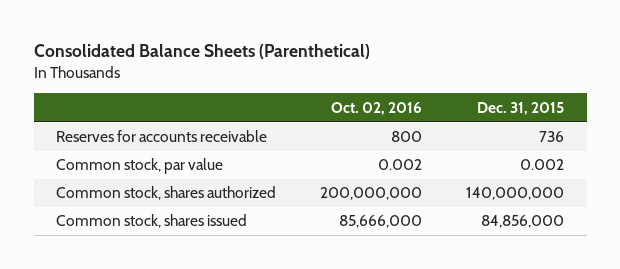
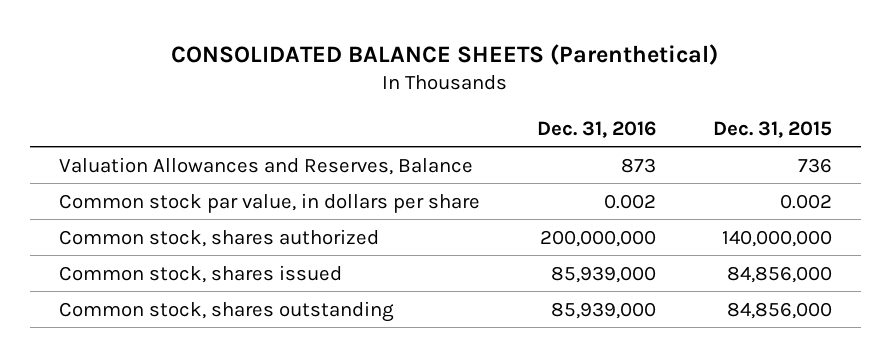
[33,44,370,60] Consolidated Balance Sheets (Parenthetical) -> [171,43,719,65] CONSOLIDATED BALANCE SHEETS (Parenthetical)
[331,101,423,115] Oct. 02, 2016 -> none
none -> [536,120,656,138] Dec. 31, 2016
[55,130,267,143] Reserves for accounts receivable -> [58,156,473,175] Valuation Allowances and Reserves, Balance
[55,158,223,175] Common stock, par value -> [58,192,480,213] Common stock par value, in dollars per share
none -> [58,300,394,322] Common stock, shares outstanding

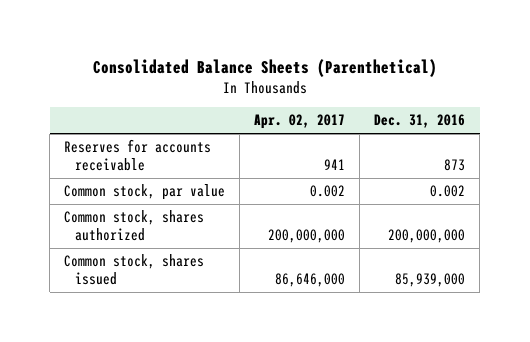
[171,43,719,65] CONSOLIDATED BALANCE SHEETS (Parenthetical) -> [92,58,437,77] Consolidated Balance Sheets (Parenthetical)
[713,120,833,138] Dec. 31, 2015 -> none
none -> [254,114,346,130] Apr. 02, 2017
[58,156,473,175] Valuation Allowances and Reserves, Balance -> [64,139,212,172] Reserves for accounts receivable
[58,192,480,213] Common stock par value, in dollars per share -> [64,184,226,201] Common stock, par value
[58,300,394,322] Common stock, shares outstanding -> none

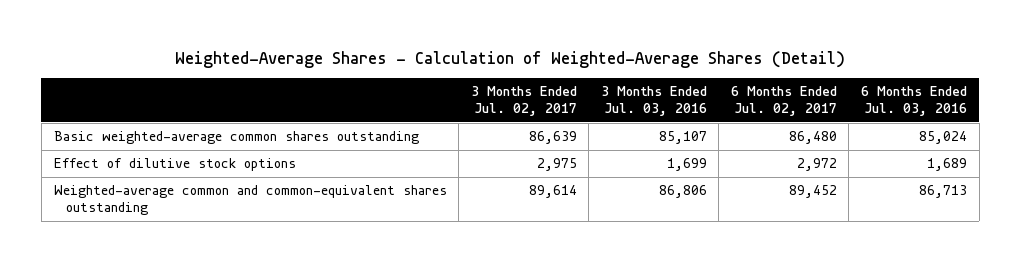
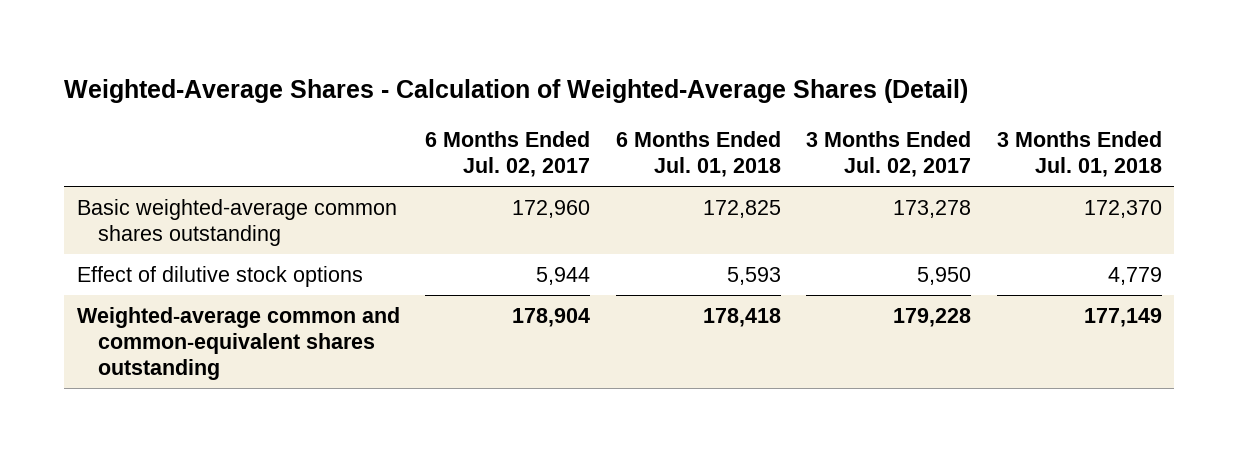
[600,85,707,117] 3 Months Ended Jul. 03, 2016 -> none
[860,85,967,117] 6 Months Ended Jul. 03, 2016 -> none
none -> [615,131,781,178] 6 Months Ended Jul. 01, 2018
none -> [996,131,1162,178] 3 Months Ended Jul. 01, 2018
[528,131,577,145] 86,639 -> [893,199,972,218] 173,278
[788,131,837,145] 86,480 -> [512,199,591,218] 172,960
[536,158,577,172] 2,975 -> [917,266,972,285] 5,950
[796,158,837,172] 2,972 -> [536,266,591,285] 5,944
[528,185,577,199] 89,614 -> [893,307,972,327] 179,228
[788,185,837,199] 89,452 -> [512,307,591,327] 178,904

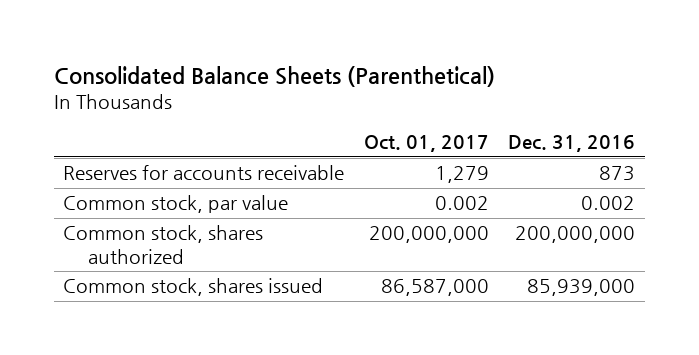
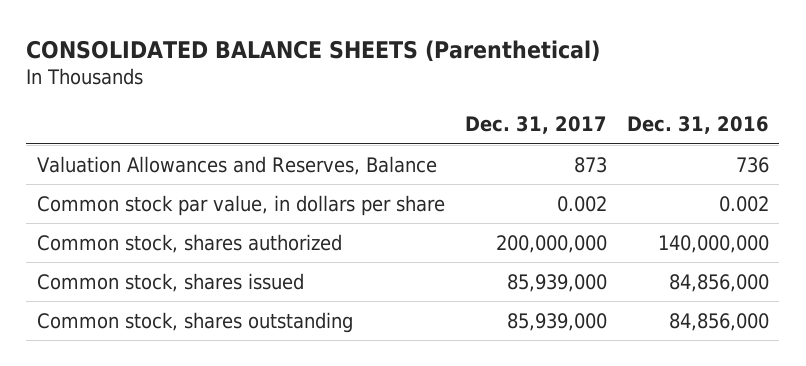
[53,65,495,87] Consolidated Balance Sheets (Parenthetical) -> [26,39,601,62] CONSOLIDATED BALANCE SHEETS (Parenthetical)
[363,135,489,153] Oct. 01, 2017 -> none
none -> [464,116,607,135] Dec. 31, 2017
[63,165,345,181] Reserves for accounts receivable -> none
none -> [36,155,437,175] Valuation Allowances and Reserves, Balance
[63,195,289,214] Common stock, par value -> [36,194,445,216] Common stock par value, in dollars per share
[515,226,636,244] 200,000,000 -> [658,234,770,253] 140,000,000
[527,279,636,297] 85,939,000 -> [669,273,770,292] 84,856,000
none -> [36,311,353,333] Common stock, shares outstanding

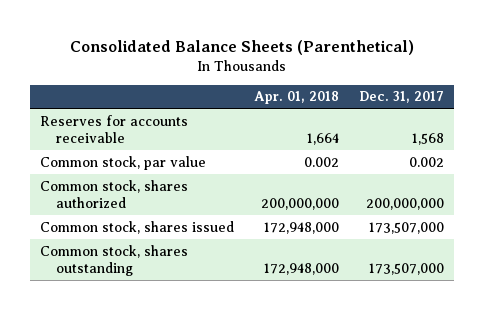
[26,39,601,62] CONSOLIDATED BALANCE SHEETS (Parenthetical) -> [70,39,415,55] Consolidated Balance Sheets (Parenthetical)
[627,116,770,135] Dec. 31, 2016 -> none
none -> [254,91,340,105] Apr. 01, 2018
[36,155,437,175] Valuation Allowances and Reserves, Balance -> none
none -> [40,114,189,144] Reserves for accounts receivable
[36,194,445,216] Common stock par value, in dollars per share -> [40,155,207,170] Common stock, par value
[506,273,607,292] 85,939,000 -> [369,221,445,234] 173,507,000
[506,312,607,331] 85,939,000 -> [369,263,445,276] 173,507,000

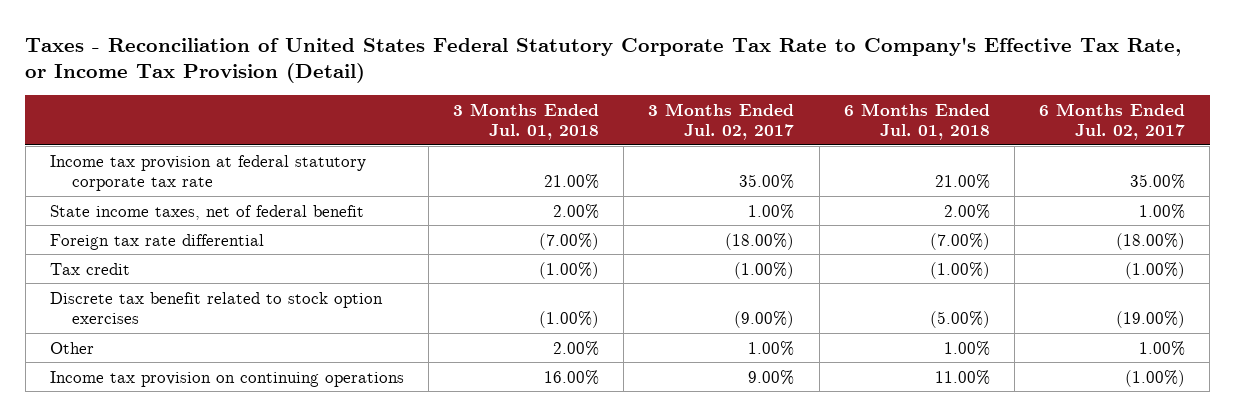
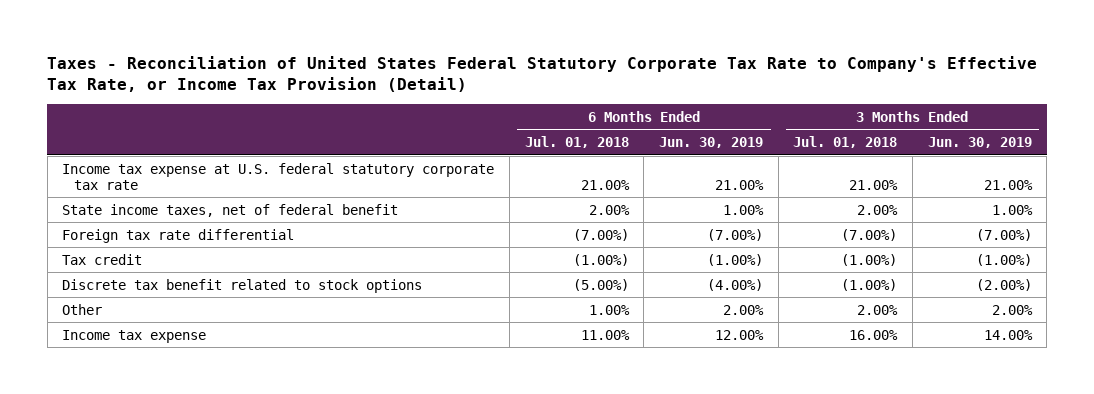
[648,102,795,140] 3 Months Ended Jul. 02, 2017 -> none
[1039,102,1186,140] 6 Months Ended Jul. 02, 2017 -> none
none -> [659,137,764,149] Jun. 30, 2019
none -> [927,137,1032,149] Jun. 30, 2019
[49,154,366,191] Income tax provision at federal statutory corporate tax rate -> [62,162,495,190] Income tax expense at U.S. federal statutory corporate tax rate
[49,291,383,324] Discrete tax benefit related to stock option exercises -> [62,278,423,293] Discrete tax benefit related to stock options
[49,370,404,387] Income tax provision on continuing operations -> [62,329,207,343] Income tax expense

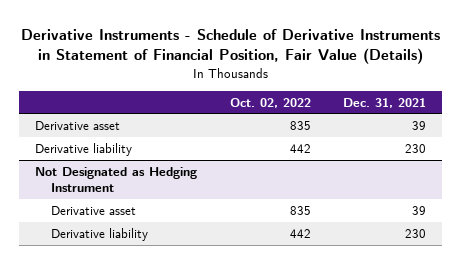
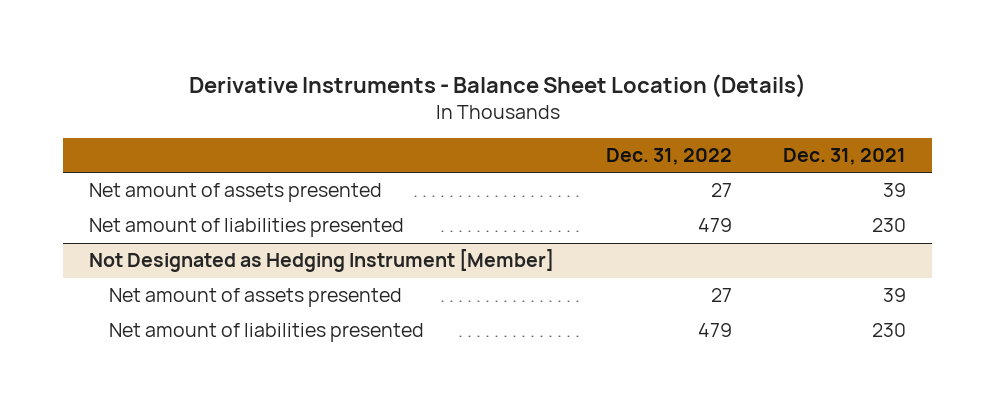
[20,28,440,64] Derivative Instruments - Schedule of Derivative Instruments in Statement of Financial Position, Fair Value (Details) -> [188,73,806,98] Derivative Instruments - Balance Sheet Location (Details)
[229,97,311,108] Oct. 02, 2022 -> none
none -> [605,148,732,166] Dec. 31, 2022
[35,120,121,130] Derivative asset -> [88,183,382,203] Net amount of assets presented
[35,142,133,156] Derivative liability -> [88,218,404,238] Net amount of liabilities presented
[35,166,198,193] Not Designated as Hedging Instrument -> [88,249,554,273] Not Designated as Hedging Instrument [Member]
[50,205,136,215] Derivative asset -> [109,288,403,308] Net amount of assets presented
[50,227,148,241] Derivative liability -> [109,323,425,343] Net amount of liabilities presented

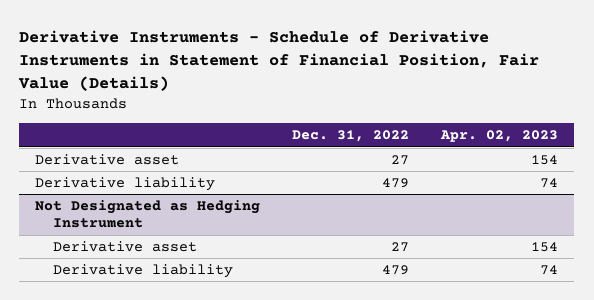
[188,73,806,98] Derivative Instruments - Balance Sheet Location (Details) -> [18,30,540,92] Derivative Instruments - Schedule of Derivative Instruments in Statement of Financial Position, Fair Value (Details)
[783,148,907,166] Dec. 31, 2021 -> none
none -> [440,130,559,143] Apr. 02, 2023
[88,183,382,203] Net amount of assets presented -> [35,153,180,165] Derivative asset
[88,218,404,238] Net amount of liabilities presented -> [35,176,216,191] Derivative liability
[88,249,554,273] Not Designated as Hedging Instrument [Member] -> [35,199,261,229] Not Designated as Hedging Instrument
[109,288,403,308] Net amount of assets presented -> [52,240,197,252] Derivative asset
[109,323,425,343] Net amount of liabilities presented -> [52,263,233,278] Derivative liability

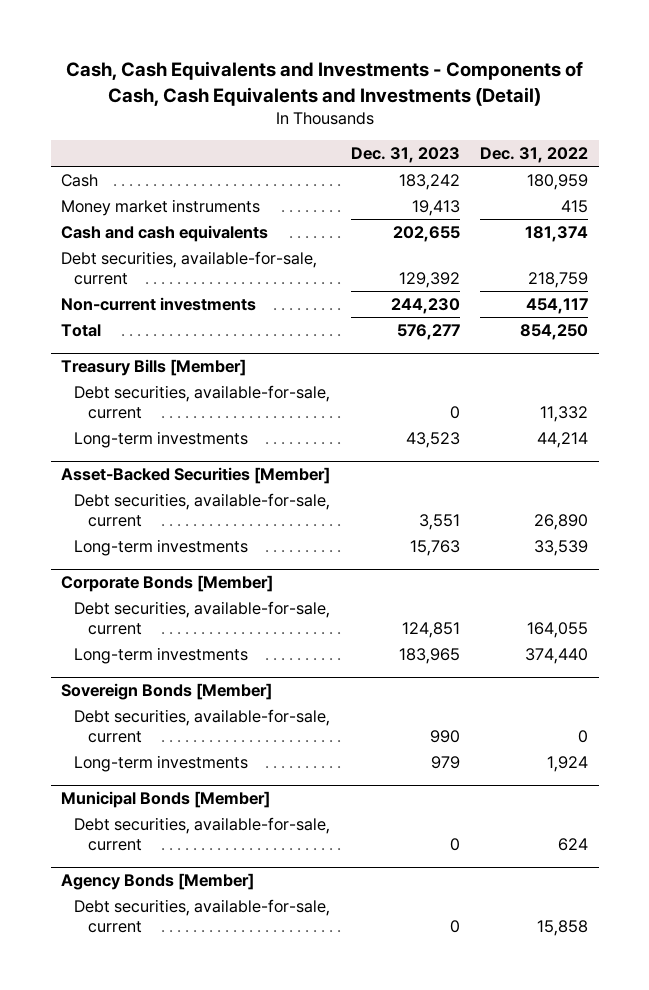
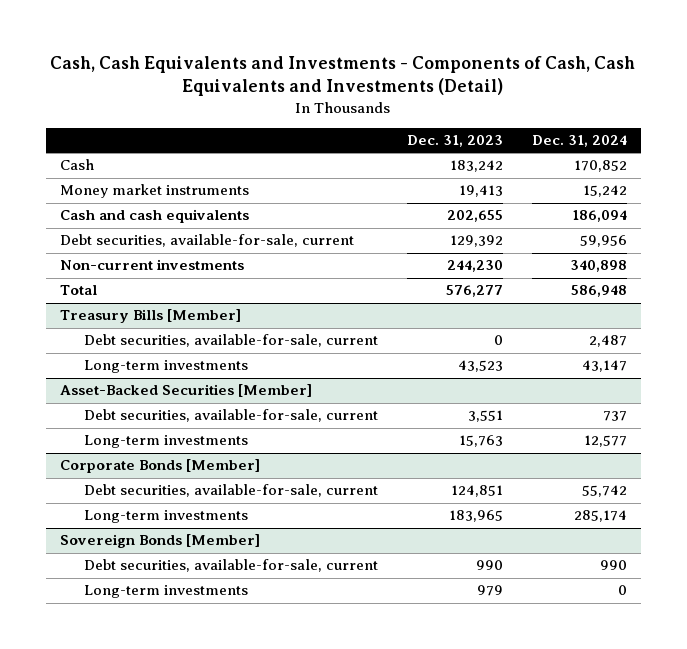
[480,146,589,163] Dec. 31, 2022 -> none
none -> [531,135,627,148] Dec. 31, 2024
[61,790,271,808] Municipal Bonds [Member] -> none
[74,816,331,852] Debt securities, available-for-sale, current -> none
[61,872,255,890] Agency Bonds [Member] -> none
[74,898,331,934] Debt securities, available-for-sale, current -> none

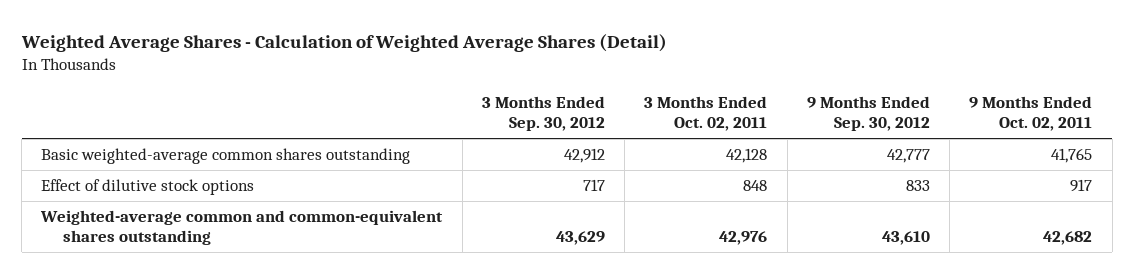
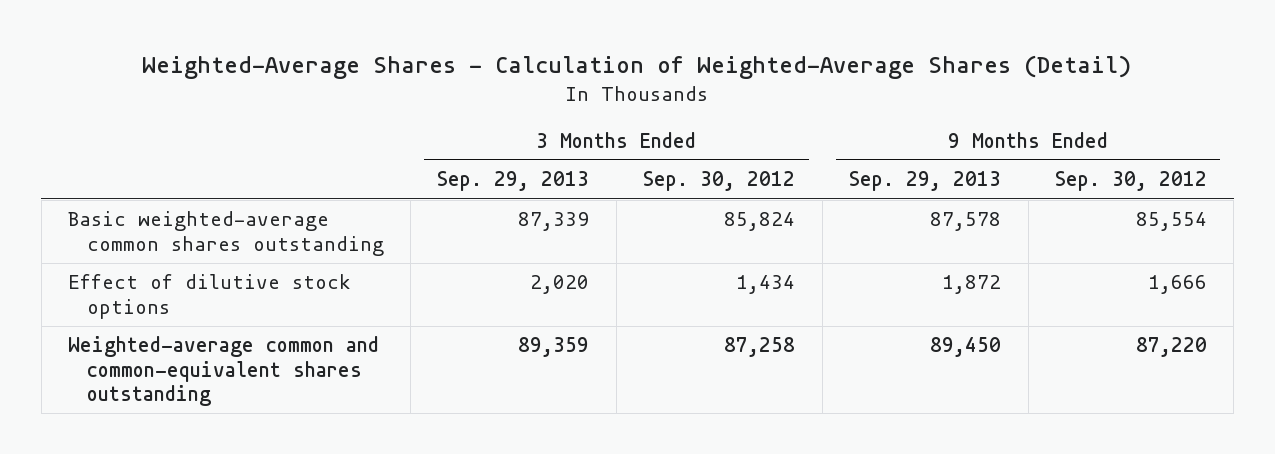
[20,33,667,52] Weighted Average Shares - Calculation of Weighted Average Shares (Detail) -> [142,55,1132,80] Weighted-Average Shares - Calculation of Weighted-Average Shares (Detail)
[644,96,768,132] 3 Months Ended Oct. 02, 2011 -> none
[969,96,1093,132] 9 Months Ended Oct. 02, 2011 -> none
none -> [437,171,590,192] Sep. 29, 2013
none -> [849,171,1002,192] Sep. 29, 2013
[563,148,605,164] 42,912 -> [724,212,796,232] 85,824
[886,149,930,164] 42,777 -> [1135,212,1207,232] 85,554
[582,179,605,192] 717 -> [736,275,796,295] 1,434
[905,180,930,192] 833 -> [1147,275,1207,295] 1,666
[555,231,605,246] 43,629 -> [724,337,796,358] 87,258
[881,231,930,246] 43,610 -> [1135,337,1207,358] 87,220

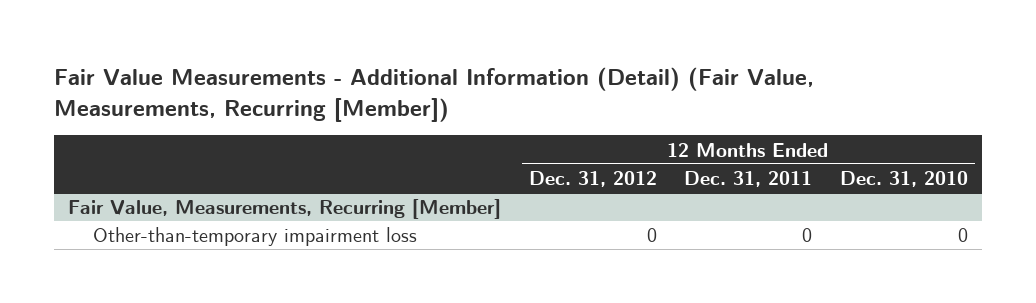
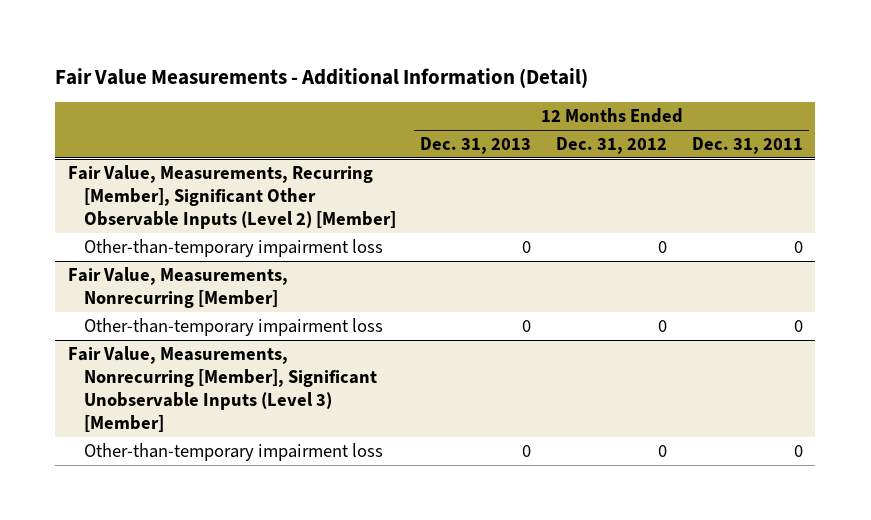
[54,66,815,122] Fair Value Measurements - Additional Information (Detail) (Fair Value, Measurements, Recurring [Member]) -> [55,67,589,88] Fair Value Measurements - Additional Information (Detail)
[840,171,969,188] Dec. 31, 2010 -> none
none -> [420,137,532,155] Dec. 31, 2013
[67,199,501,220] Fair Value, Measurements, Recurring [Member] -> none
none -> [67,165,396,229] Fair Value, Measurements, Recurring [Member], Significant Other Observable Inputs (Level 2) [Member]
none -> [67,267,288,308] Fair Value, Measurements, Nonrecurring [Member]
none -> [83,318,383,337] Other-than-temporary impairment loss
none -> [67,346,377,432] Fair Value, Measurements, Nonrecurring [Member], Significant Unobservable Inputs (Level 3) [Member]
none -> [83,443,383,462] Other-than-temporary impairment loss

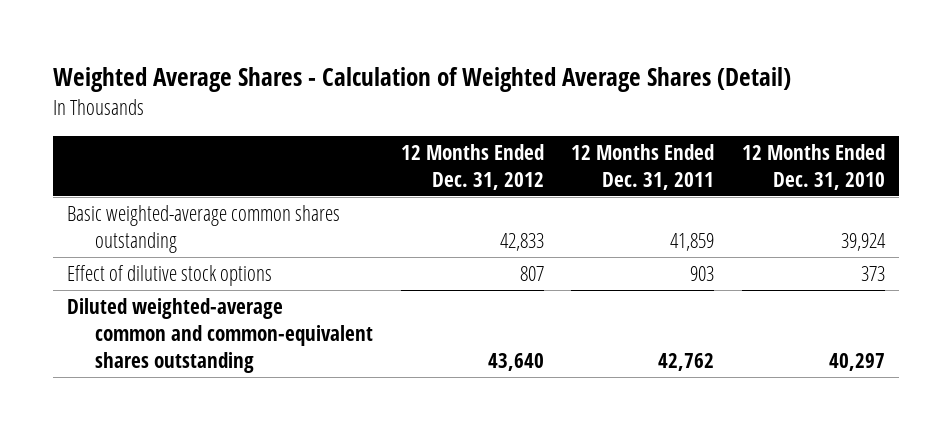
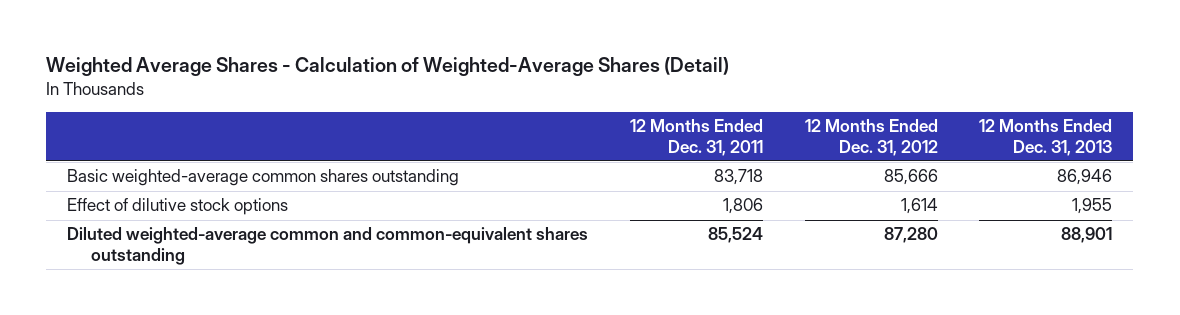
[53,67,792,93] Weighted Average Shares - Calculation of Weighted Average Shares (Detail) -> [46,57,730,77] Weighted Average Shares - Calculation of Weighted-Average Shares (Detail)
[741,143,885,190] 12 Months Ended Dec. 31, 2010 -> none
none -> [979,119,1113,156] 12 Months Ended Dec. 31, 2013
[499,232,544,251] 42,833 -> [883,169,938,186] 85,666
[670,232,715,251] 41,859 -> [713,169,763,186] 83,718
[519,265,544,281] 807 -> [900,198,938,215] 1,614
[690,265,715,281] 903 -> [722,198,763,215] 1,806
[487,352,544,371] 43,640 -> [883,227,938,244] 87,280
[658,352,715,371] 42,762 -> [707,227,763,244] 85,524

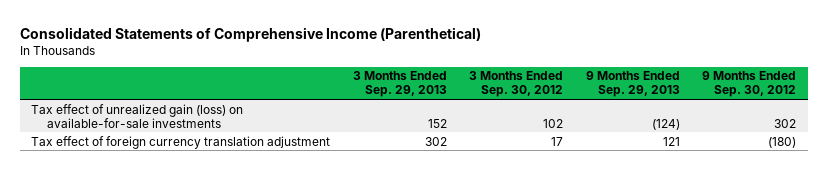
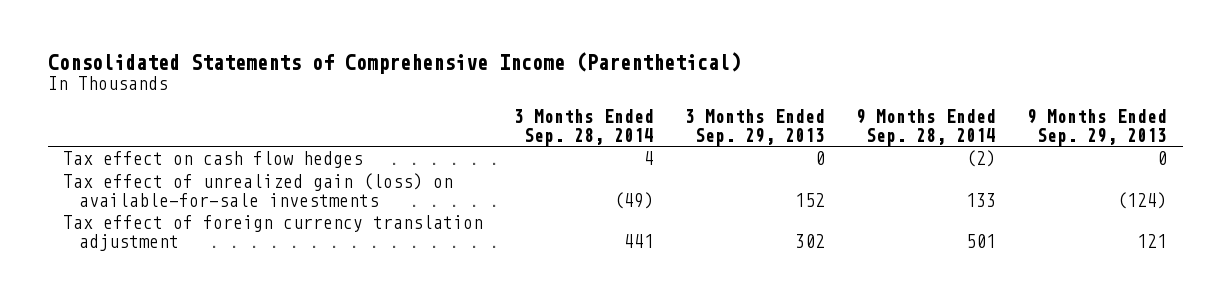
[469,71,564,98] 3 Months Ended Sep. 30, 2012 -> none
[702,71,797,98] 9 Months Ended Sep. 30, 2012 -> none
none -> [514,109,655,146] 3 Months Ended Sep. 28, 2014
none -> [856,109,997,146] 9 Months Ended Sep. 28, 2014
none -> [63,151,364,169] Tax effect on cash flow hedges

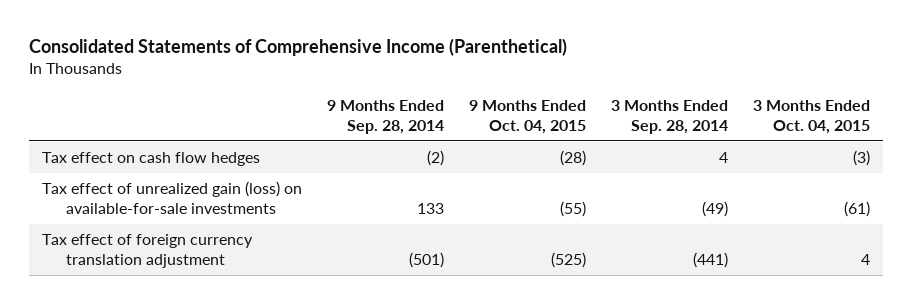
[685,109,826,146] 3 Months Ended Sep. 29, 2013 -> none
[1027,109,1168,146] 9 Months Ended Sep. 29, 2013 -> none
none -> [469,100,587,134] 9 Months Ended Oct. 04, 2015
none -> [753,100,871,134] 3 Months Ended Oct. 04, 2015
[624,233,655,248] 441 -> [693,251,729,268] (441)
[966,233,997,248] 501 -> [408,251,444,268] (501)

